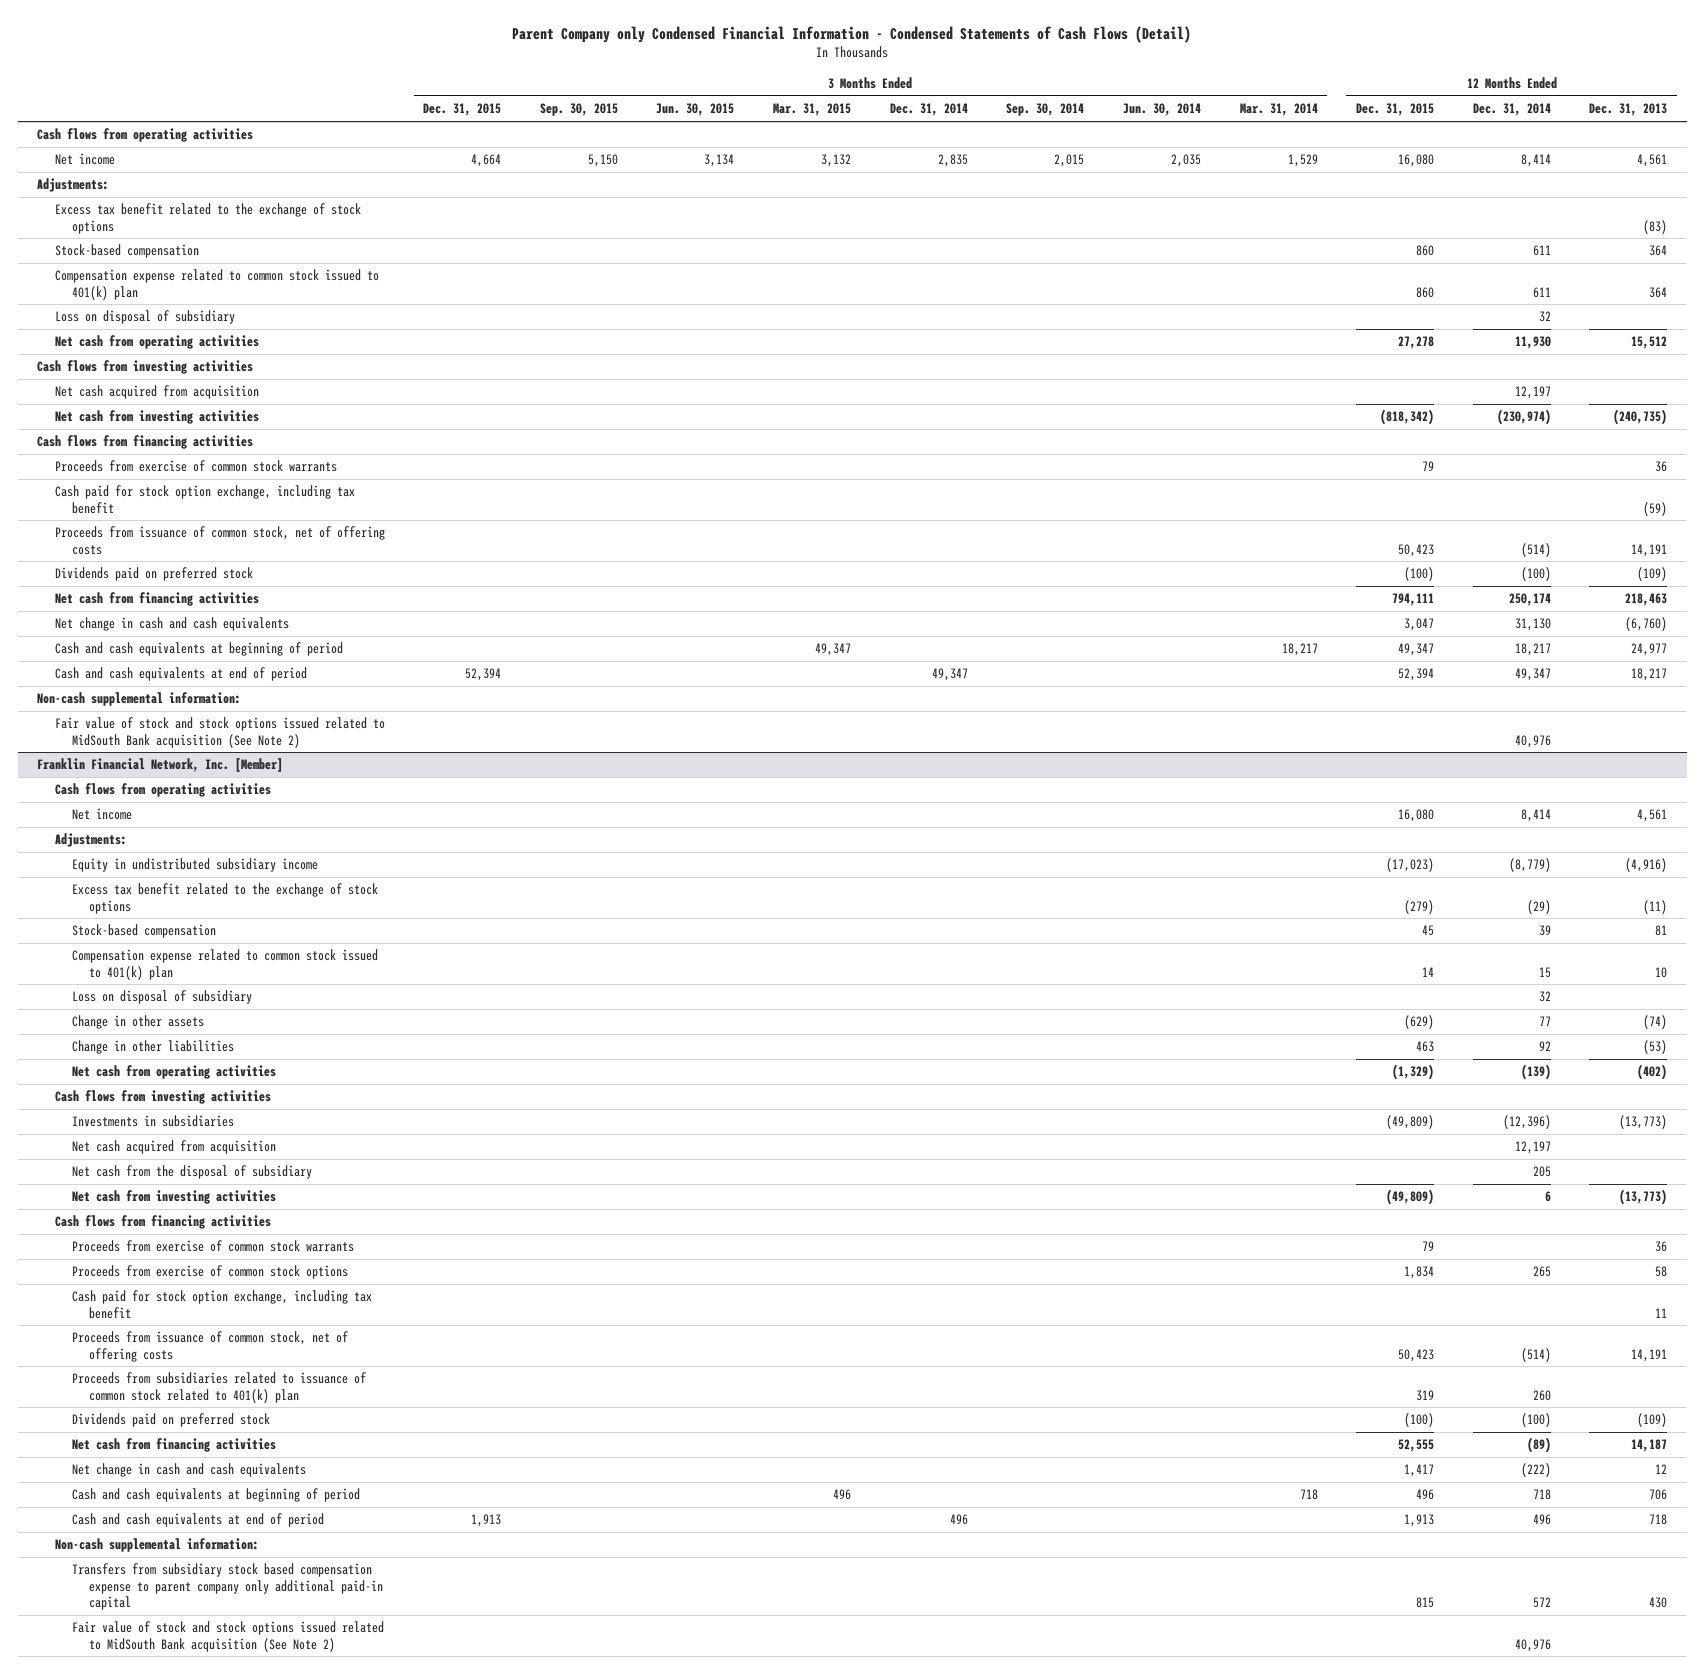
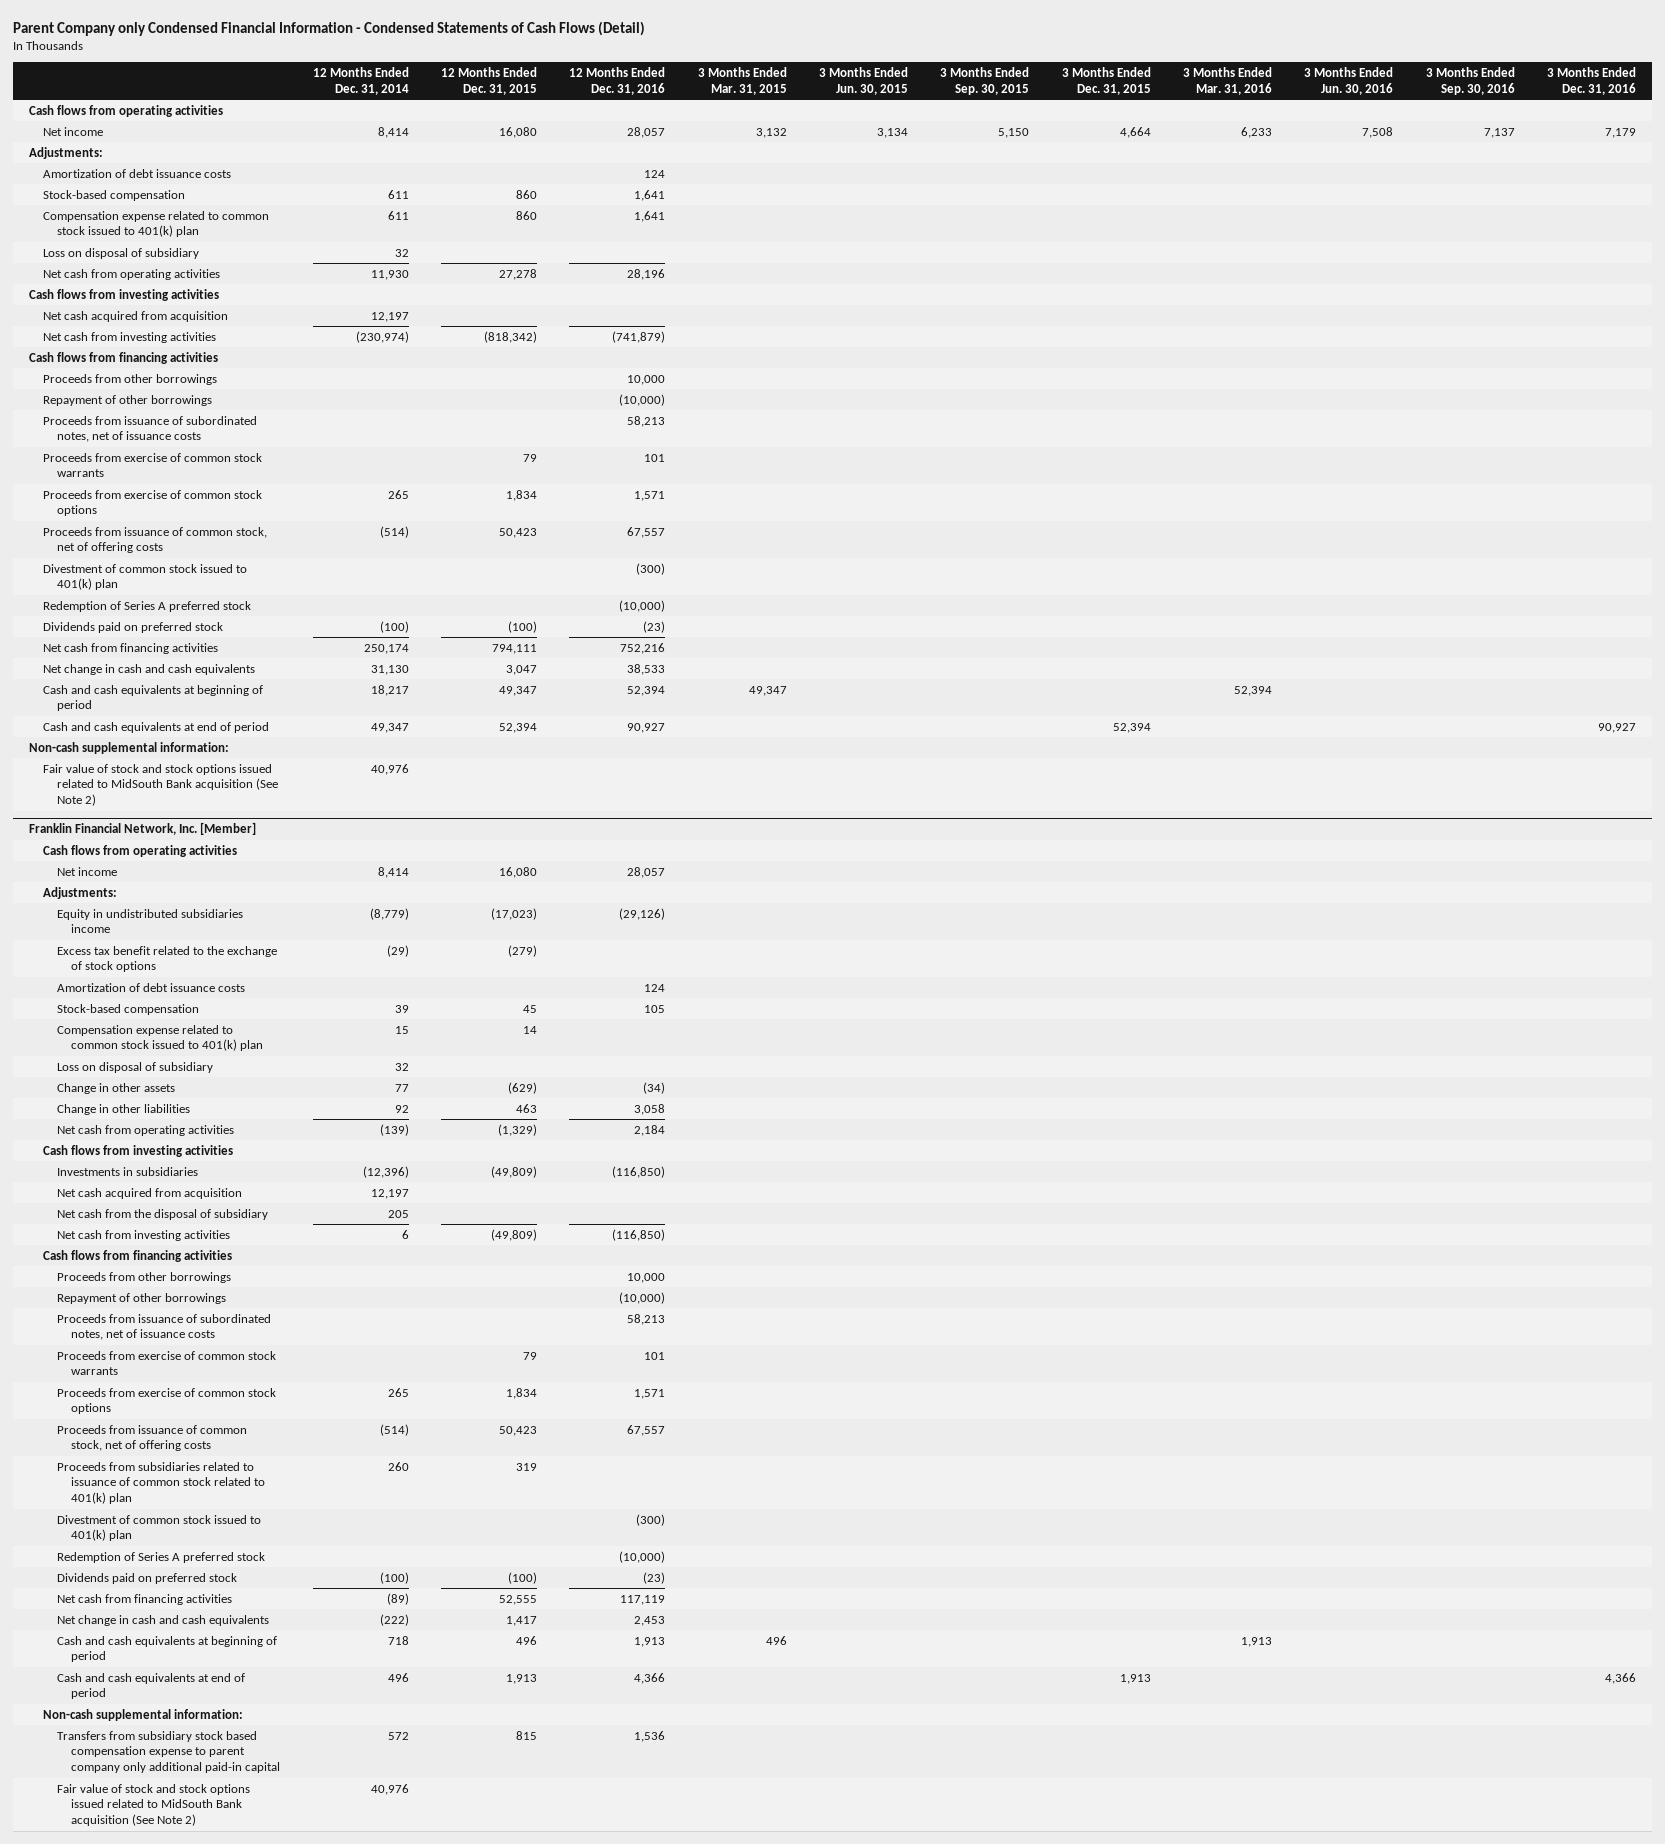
[889,103,968,117] Dec. 31, 2014 -> none
[1006,103,1085,117] Sep. 30, 2014 -> none
[1122,103,1201,117] Jun. 30, 2014 -> none
[1239,103,1318,117] Mar. 31, 2014 -> none
[1589,103,1668,117] Dec. 31, 2013 -> none
none -> [569,66,666,95] 12 Months Ended Dec. 31, 2016
none -> [1182,66,1272,95] 3 Months Ended Mar. 31, 2016
none -> [1304,66,1394,95] 3 Months Ended Jun. 30, 2016
none -> [1425,66,1515,95] 3 Months Ended Sep. 30, 2016
none -> [1546,66,1636,95] 3 Months Ended Dec. 31, 2016
[54,203,361,234] Excess tax benefit related to the exchange of stock options -> none
none -> [43,168,232,178] Amortization of debt issuance costs
none -> [43,373,218,385] Proceeds from other borrowings
none -> [43,394,213,406] Repayment of other borrowings
none -> [43,415,258,443] Proceeds from issuance of subordinated notes, net of issuance costs
[54,485,355,514] Cash paid for stock option exchange, including tax benefit -> none
none -> [43,489,263,517] Proceeds from exercise of common stock options
none -> [43,563,248,591] Divestment of common stock issued to 401(k) plan
none -> [43,600,252,612] Redemption of Series A preferred stock
[71,858,318,873] Equity in undistributed subsidiary income -> [57,908,244,934] Equity in undistributed subsidiaries income
none -> [57,982,246,992] Amortization of debt issuance costs
none -> [57,1271,232,1283] Proceeds from other borrowings
none -> [57,1292,227,1304] Repayment of other borrowings
none -> [57,1313,272,1341] Proceeds from issuance of subordinated notes, net of issuance costs
[71,1290,372,1319] Cash paid for stock option exchange, including tax benefit -> none
none -> [57,1514,262,1542] Divestment of common stock issued to 401(k) plan
none -> [57,1551,266,1563] Redemption of Series A preferred stock

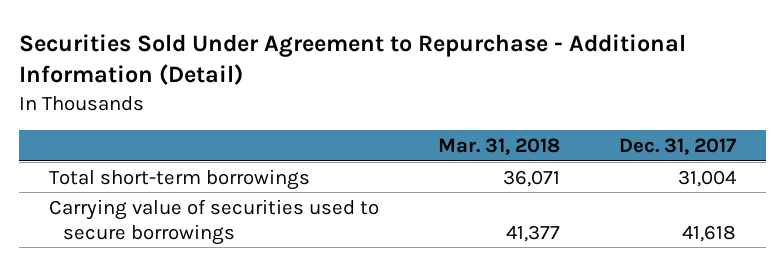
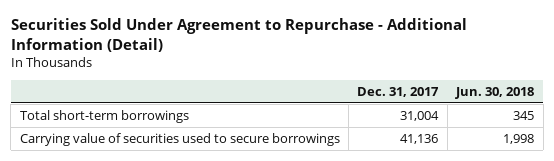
[437,137,560,155] Mar. 31, 2018 -> none
none -> [455,86,535,99] Jun. 30, 2018
[681,224,736,242] 41,618 -> [400,133,439,144] 41,136

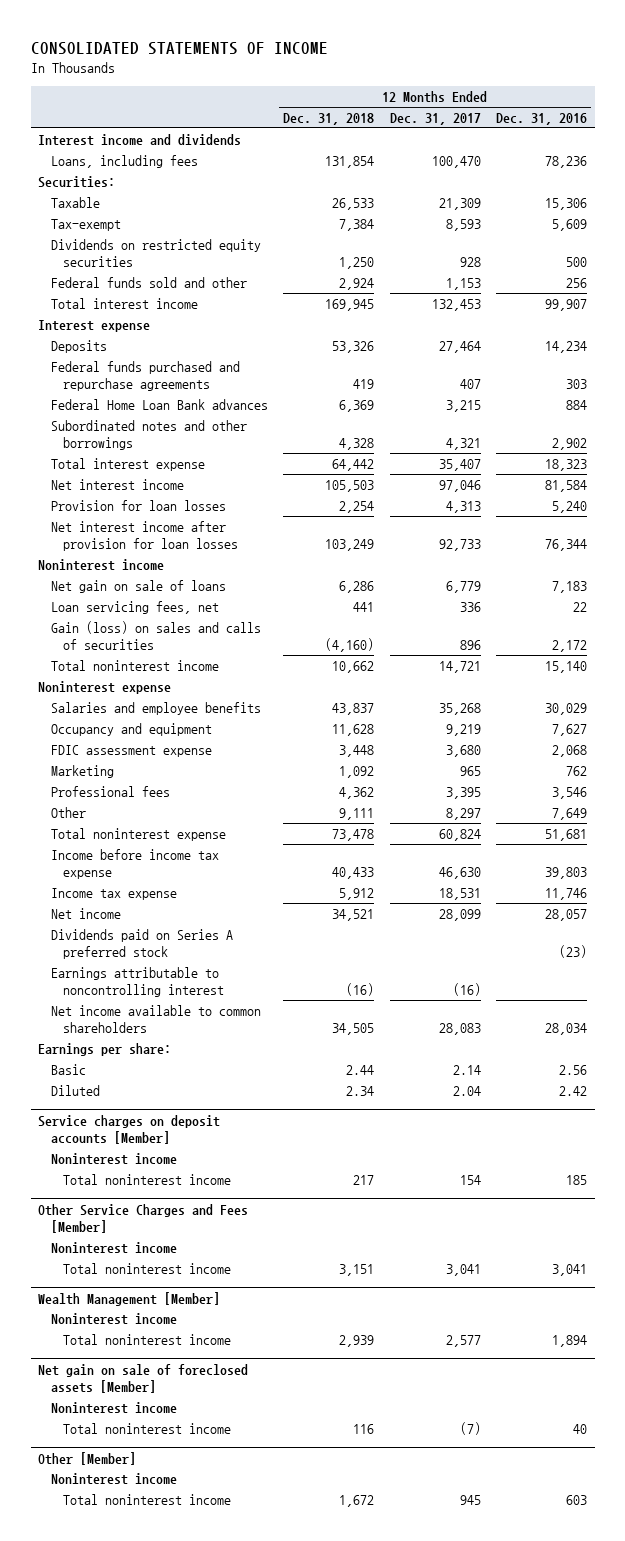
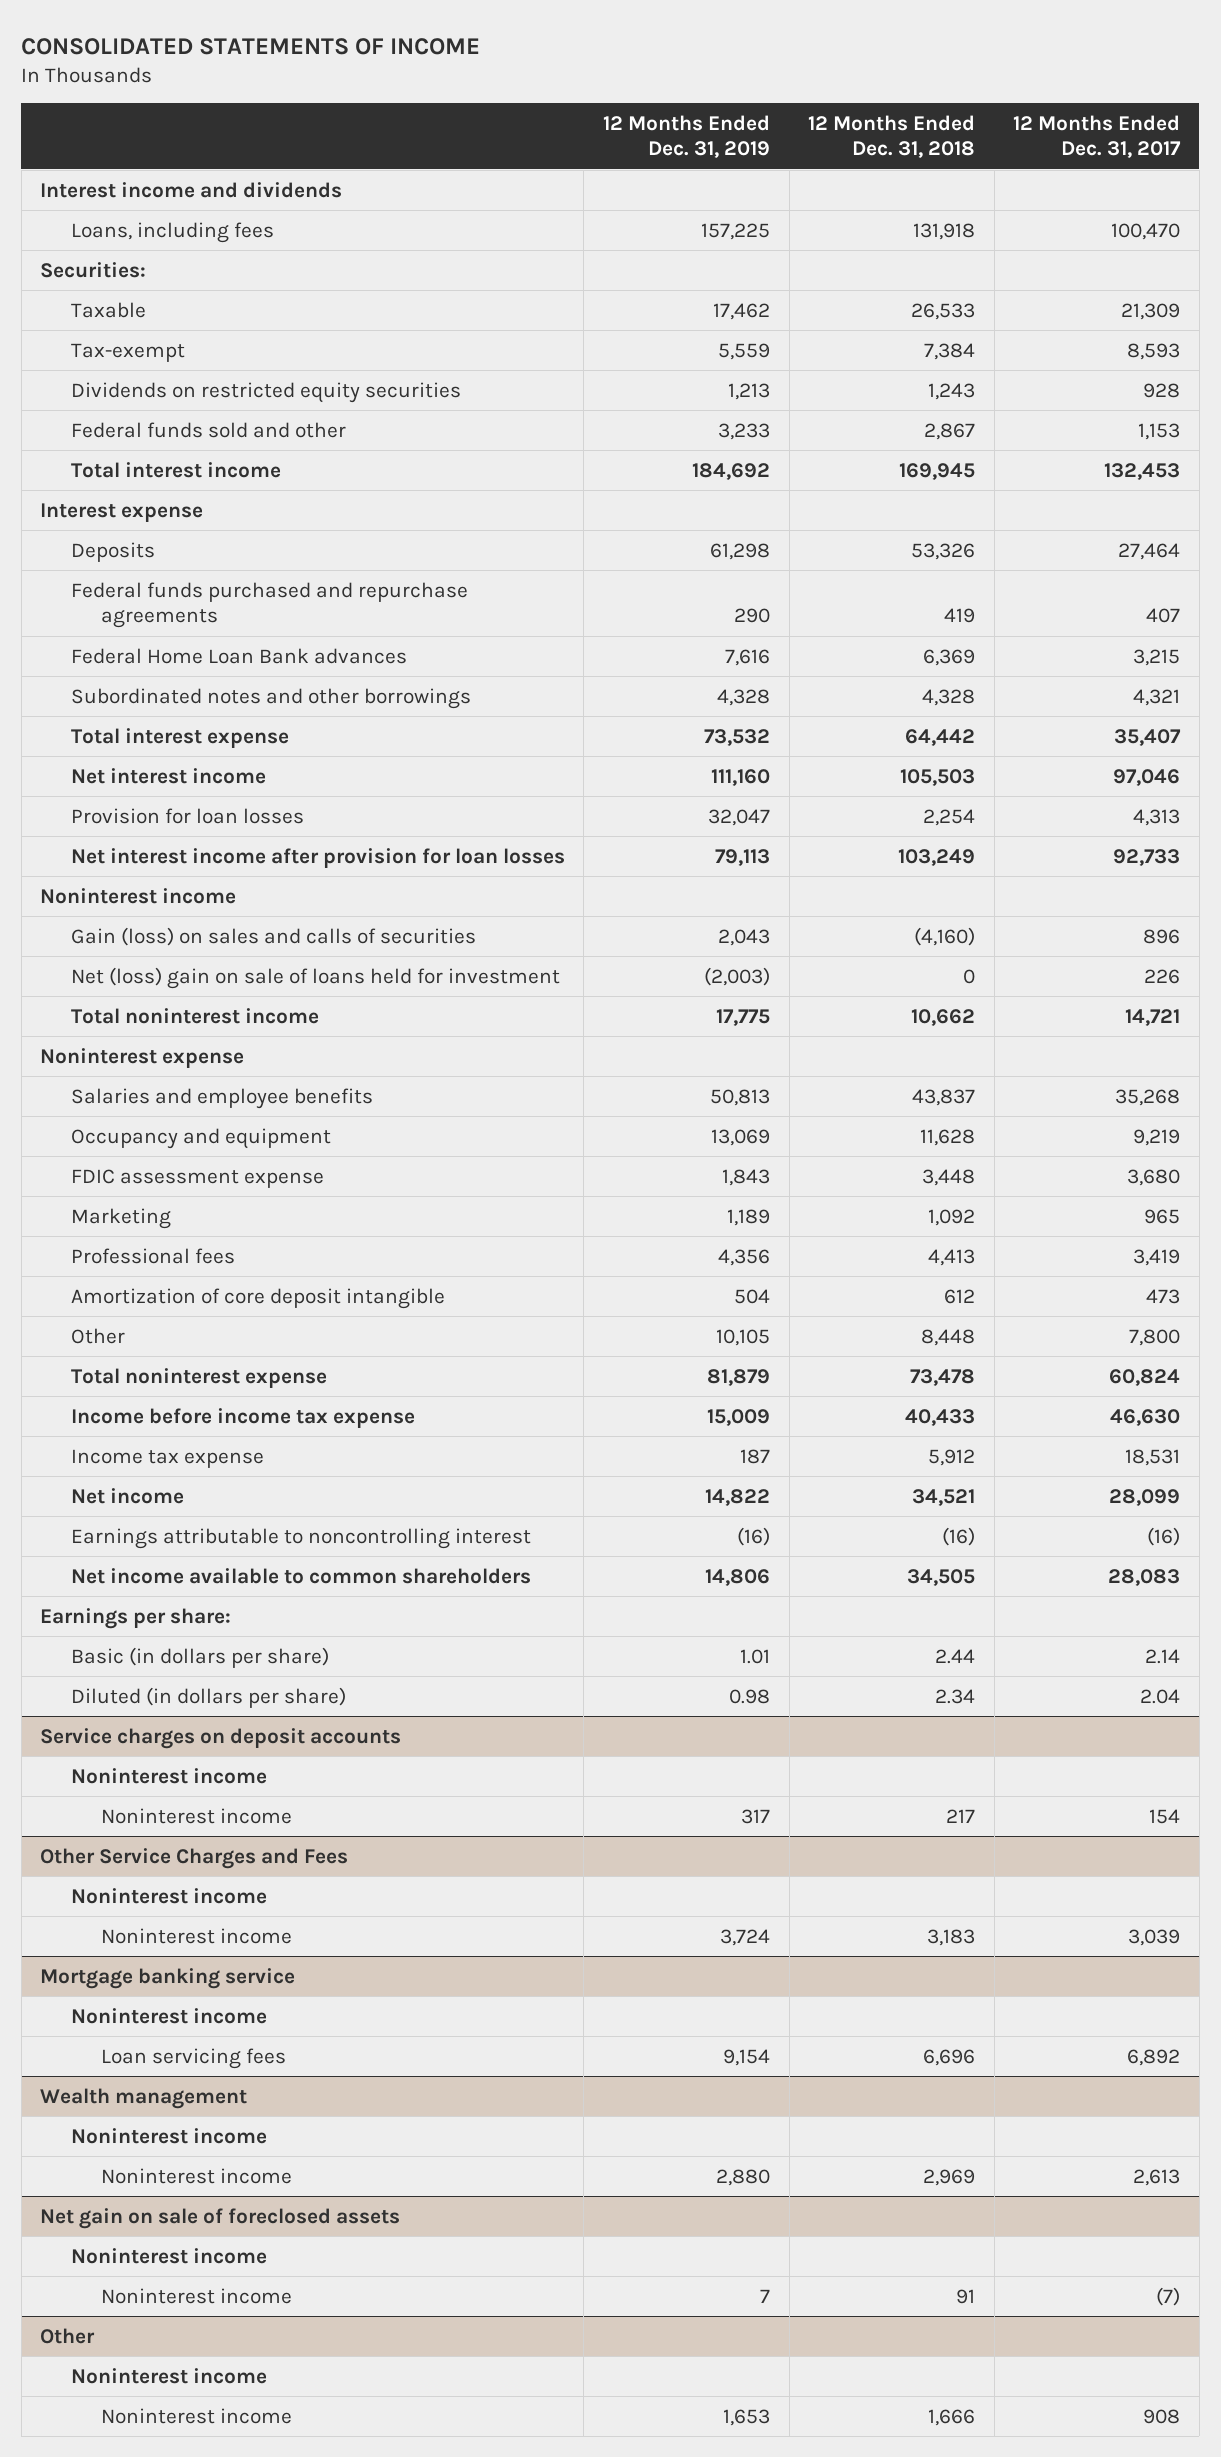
[495,112,587,125] Dec. 31, 2016 -> none
none -> [603,114,771,159] 12 Months Ended Dec. 31, 2019
[325,155,375,168] 131,854 -> [913,222,976,240] 131,918
[339,257,375,270] 1,250 -> [928,382,976,400] 1,243
[339,277,375,290] 2,924 -> [924,422,976,440] 2,867
[50,579,226,593] Net gain on sale of loans -> none
[50,600,219,614] Loan servicing fees, net -> none
none -> [70,966,560,989] Net (loss) gain on sale of loans held for investment
[339,786,375,799] 4,362 -> [928,1248,976,1266] 4,413
[445,786,481,799] 3,395 -> [1133,1248,1181,1266] 3,419
none -> [70,1287,445,1309] Amortization of core deposit intangible
[339,807,375,820] 9,111 -> [921,1328,976,1346] 8,448
[445,807,481,820] 8,297 -> [1129,1328,1181,1346] 7,800
[50,928,233,960] Dividends paid on Series A preferred stock -> none
[50,1063,86,1075] Basic -> [70,1646,329,1668] Basic (in dollars per share)
[50,1084,100,1096] Diluted -> [70,1686,346,1708] Diluted (in dollars per share)
[38,1114,221,1144] Service charges on deposit accounts [Member] -> [40,1727,402,1749] Service charges on deposit accounts
[63,1173,232,1185] Total noninterest income -> [101,1807,293,1824] Noninterest income
[38,1203,249,1233] Other Service Charges and Fees [Member] -> [40,1847,349,1869] Other Service Charges and Fees
[38,1291,221,1306] Wealth Management [Member] -> none
[63,1262,232,1274] Total noninterest income -> [101,1927,293,1944] Noninterest income
[339,1263,375,1276] 3,151 -> [927,1928,976,1946] 3,183
[445,1263,481,1276] 3,041 -> [1128,1928,1181,1946] 3,039
none -> [40,1967,296,1989] Mortgage banking service
[63,1333,232,1345] Total noninterest income -> none
[38,1363,249,1393] Net gain on sale of foreclosed assets [Member] -> none
none -> [101,2047,287,2069] Loan servicing fees
none -> [40,2087,248,2109] Wealth management
[38,1451,137,1465] Other [Member] -> none
[63,1422,232,1434] Total noninterest income -> [101,2167,293,2184] Noninterest income
[353,1423,375,1434] 116 -> [923,2168,976,2186] 2,969
[459,1421,481,1435] (7) -> [1133,2168,1181,2186] 2,613
none -> [40,2207,401,2229] Net gain on sale of foreclosed assets
[63,1493,232,1505] Total noninterest income -> [101,2287,293,2304] Noninterest income
[339,1494,375,1507] 1,672 -> [956,2288,976,2304] 91
[459,1494,481,1505] 945 -> [1156,2286,1181,2306] (7)
none -> [40,2327,96,2344] Other
none -> [70,2367,267,2384] Noninterest income
none -> [101,2407,293,2424] Noninterest income

